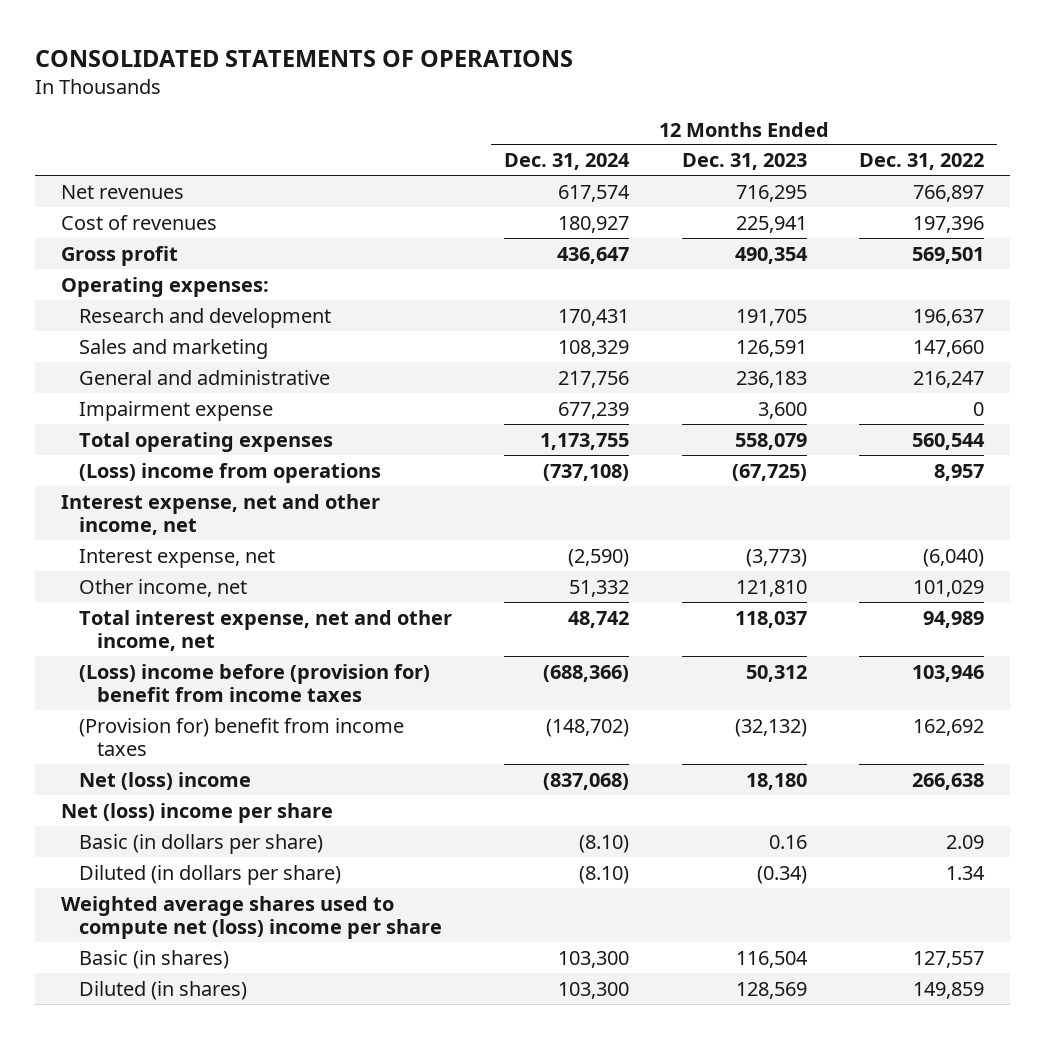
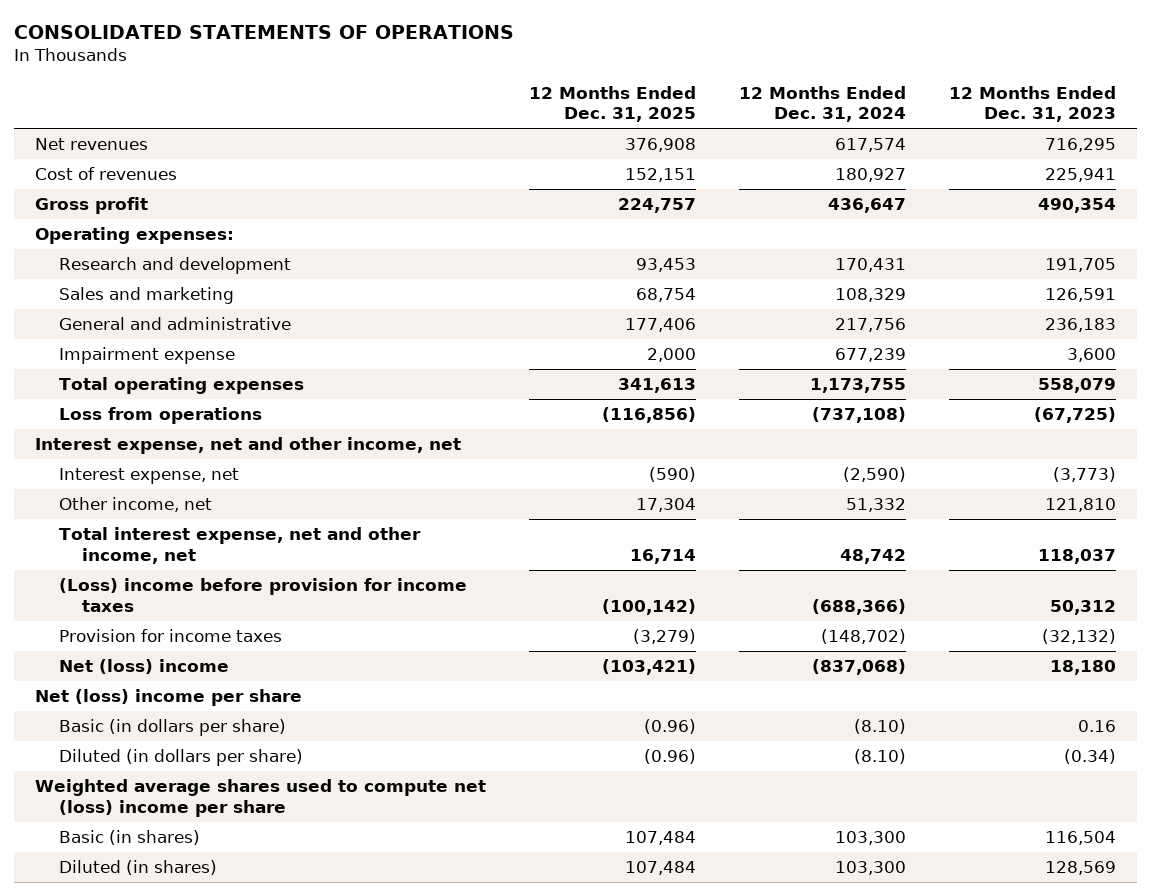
[858,153,984,171] Dec. 31, 2022 -> none
none -> [529,85,697,123] 12 Months Ended Dec. 31, 2025
[79,462,382,483] (Loss) income from operations -> [58,407,262,425] Loss from operations
[79,663,431,703] (Loss) income before (provision for) benefit from income taxes -> [58,578,467,612] (Loss) income before provision for income taxes
[79,717,405,757] (Provision for) benefit from income taxes -> [58,629,282,643] Provision for income taxes

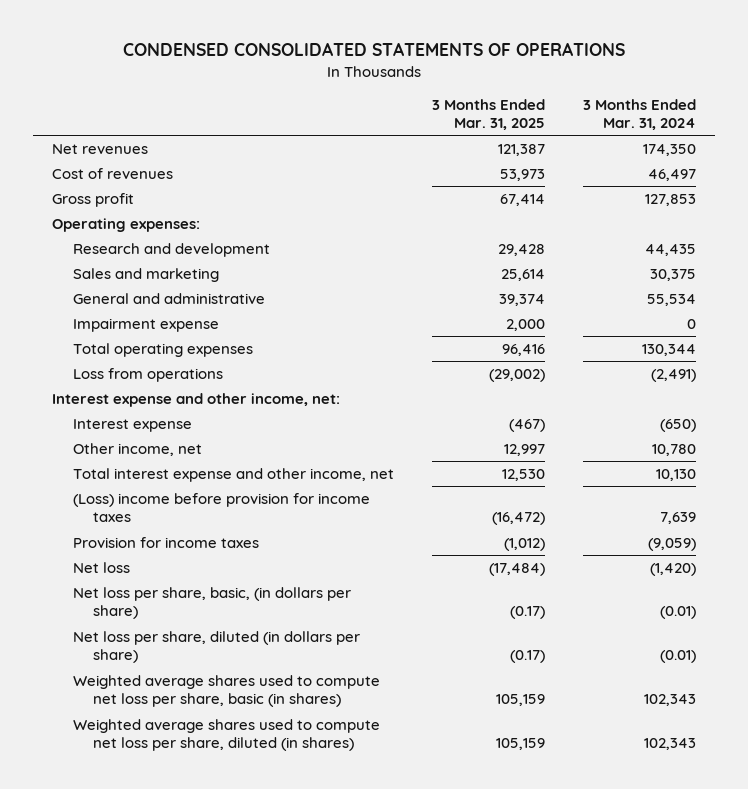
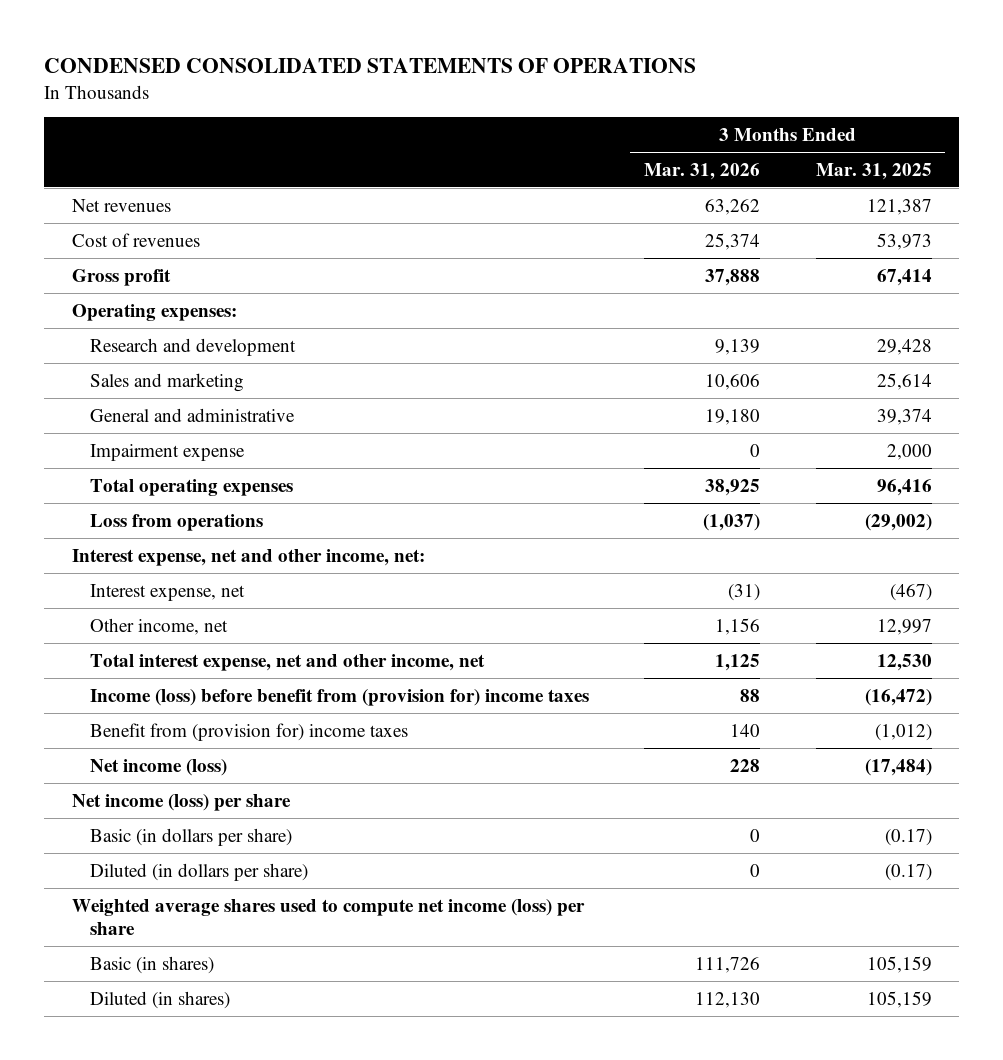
[582,98,696,130] 3 Months Ended Mar. 31, 2024 -> none
none -> [644,162,761,180] Mar. 31, 2026
[51,393,340,408] Interest expense and other income, net: -> [71,548,425,566] Interest expense, net and other income, net:
[72,419,192,433] Interest expense -> [89,583,245,601] Interest expense, net
[72,468,394,483] Total interest expense and other income, net -> [89,653,485,671] Total interest expense, net and other income, net
[72,493,370,523] (Loss) income before provision for income taxes -> [89,688,589,706] Income (loss) before benefit from (provision for) income taxes
[72,537,259,549] Provision for income taxes -> [89,722,408,741] Benefit from (provision for) income taxes
[72,562,130,574] Net loss -> [89,758,227,776] Net income (loss)
none -> [71,793,291,811] Net income (loss) per share
[72,587,351,620] Net loss per share, basic, (in dollars per share) -> [89,827,292,846] Basic (in dollars per share)
[72,631,360,664] Net loss per share, diluted (in dollars per share) -> [89,862,308,881] Diluted (in dollars per share)
none -> [71,898,585,936] Weighted average shares used to compute net income (loss) per share
[72,675,380,708] Weighted average shares used to compute net loss per share, basic (in shares) -> [89,955,214,974] Basic (in shares)
[72,719,380,752] Weighted average shares used to compute net loss per share, diluted (in shares) -> [89,990,230,1009] Diluted (in shares)

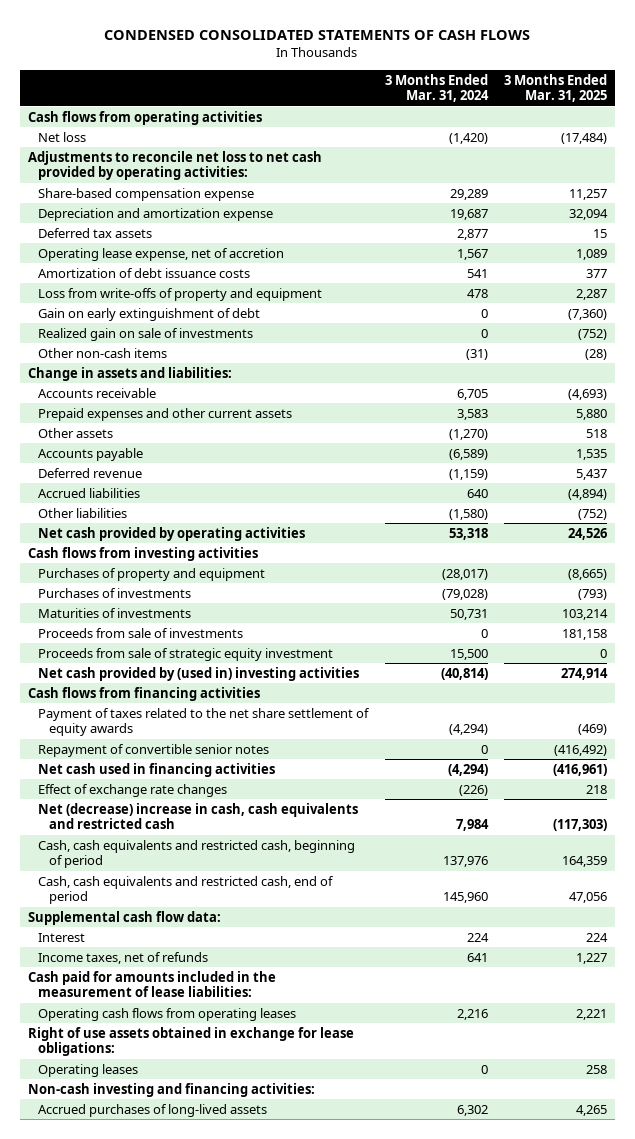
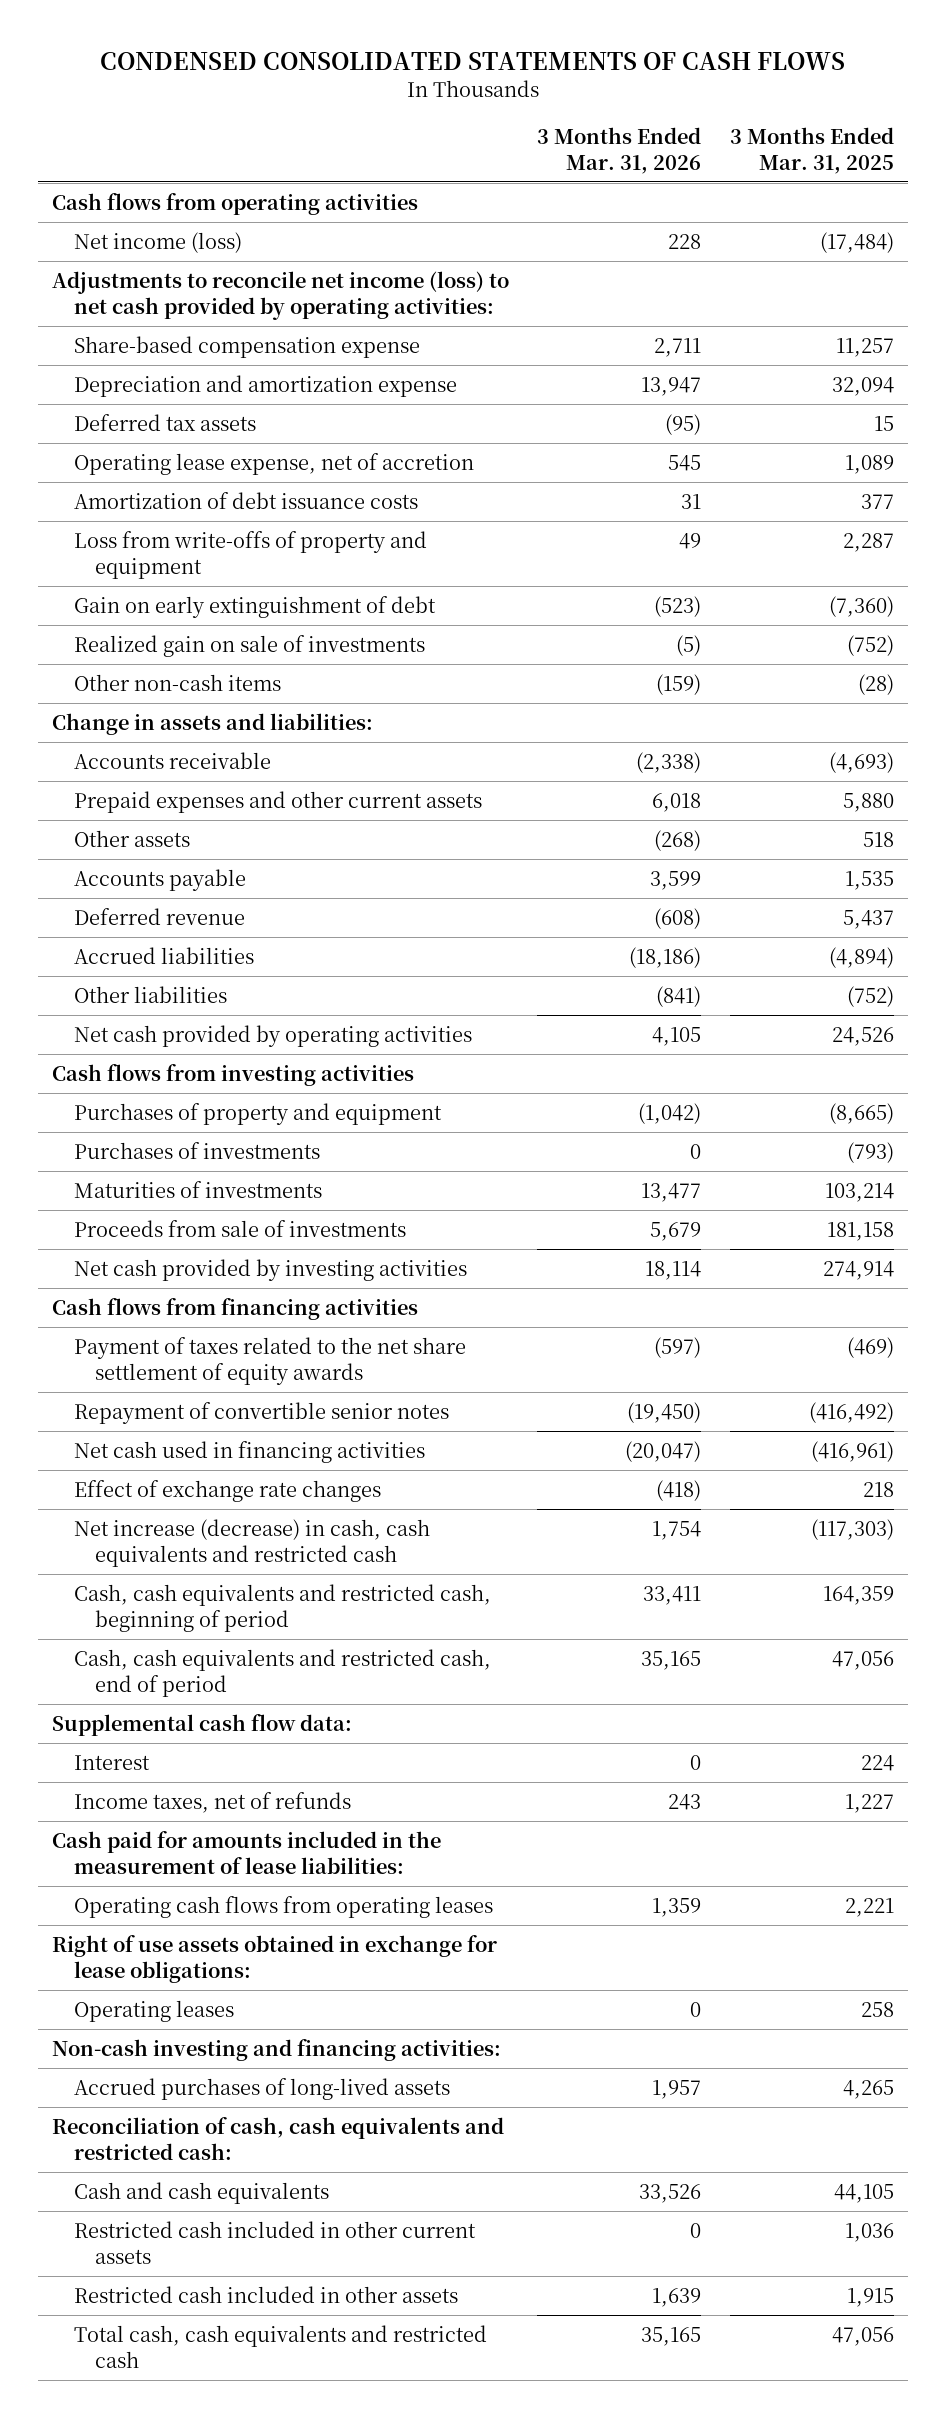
[384,73,489,103] 3 Months Ended Mar. 31, 2024 -> none
none -> [537,126,702,174] 3 Months Ended Mar. 31, 2026
[38,131,87,142] Net loss -> [73,231,242,253] Net income (loss)
[28,150,323,181] Adjustments to reconcile net loss to net cash provided by operating activities: -> [52,270,510,320] Adjustments to reconcile net income (loss) to net cash provided by operating activities:
[38,647,334,661] Proceeds from sale of strategic equity investment -> none
[38,666,360,681] Net cash provided by (used in) investing activities -> [73,1258,467,1281] Net cash provided by investing activities
[38,802,359,830] Net (decrease) increase in cash, cash equivalents and restricted cash -> [73,1518,430,1567] Net increase (decrease) in cash, cash equivalents and restricted cash
none -> [52,2116,505,2160] Reconciliation of cash, cash equivalents and restricted cash:
none -> [73,2181,329,2204] Cash and cash equivalents
none -> [73,2220,476,2264] Restricted cash included in other current assets
none -> [73,2285,458,2303] Restricted cash included in other assets
none -> [73,2324,487,2368] Total cash, cash equivalents and restricted cash

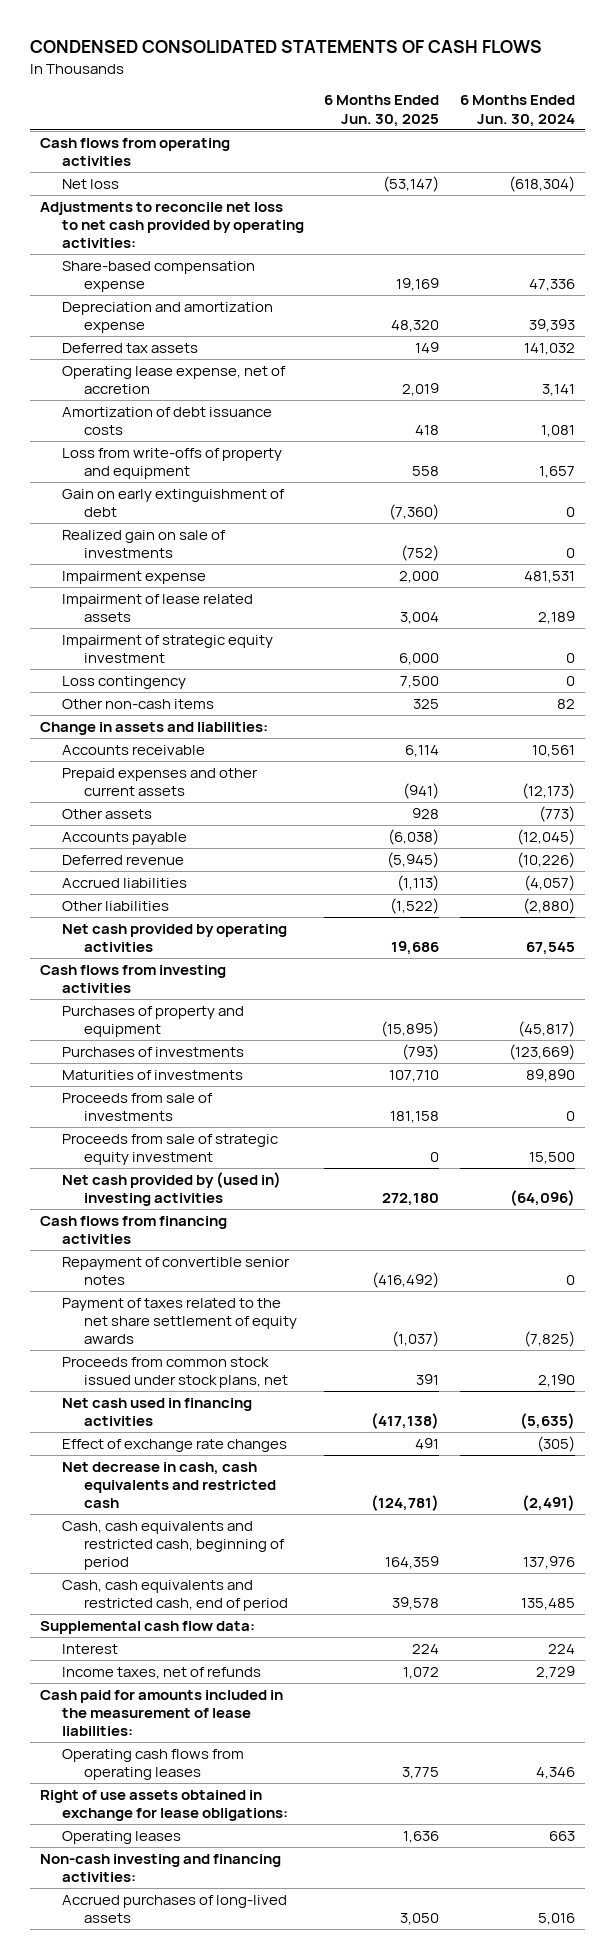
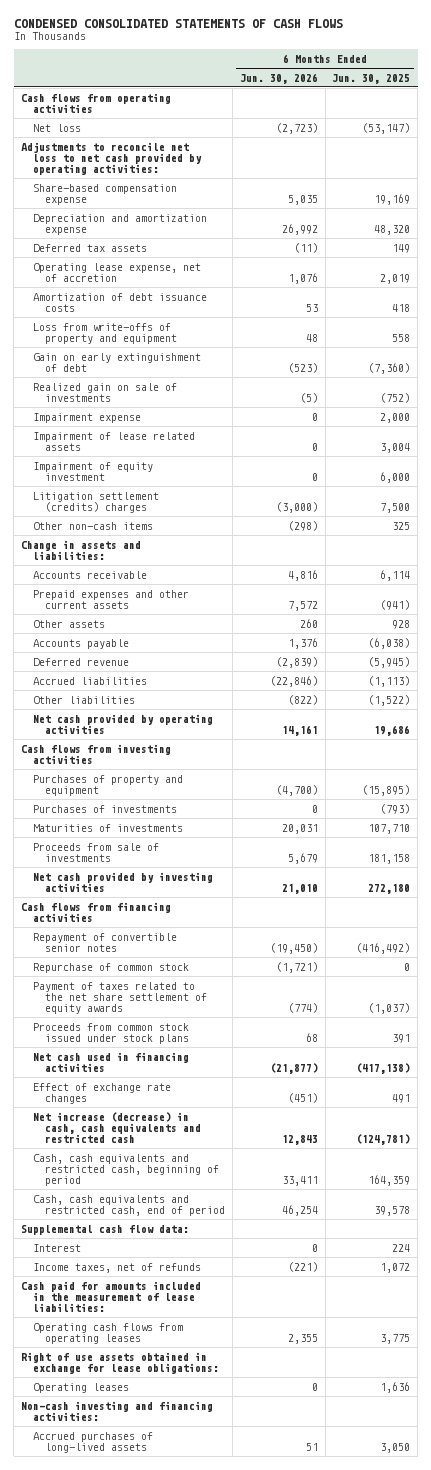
[459,95,575,127] 6 Months Ended Jun. 30, 2024 -> none
none -> [239,72,318,84] Jun. 30, 2026
[62,675,187,689] Loss contingency -> none
[62,634,274,664] Impairment of strategic equity investment -> [33,461,154,481] Impairment of equity investment
none -> [33,491,160,513] Litigation settlement (credits) charges
[62,1133,279,1166] Proceeds from sale of strategic equity investment -> none
[62,1171,282,1207] Net cash provided by (used in) investing activities -> [33,871,214,892] Net cash provided by investing activities
none -> [33,962,190,973] Repurchase of common stock
[62,1356,289,1389] Proceeds from common stock issued under stock plans, net -> [33,1022,190,1044] Proceeds from common stock issued under stock plans
[62,1461,277,1509] Net decrease in cash, cash equivalents and restricted cash -> [33,1111,202,1144] Net increase (decrease) in cash, cash equivalents and restricted cash

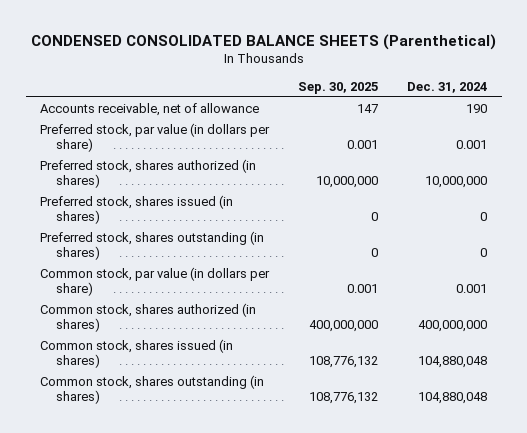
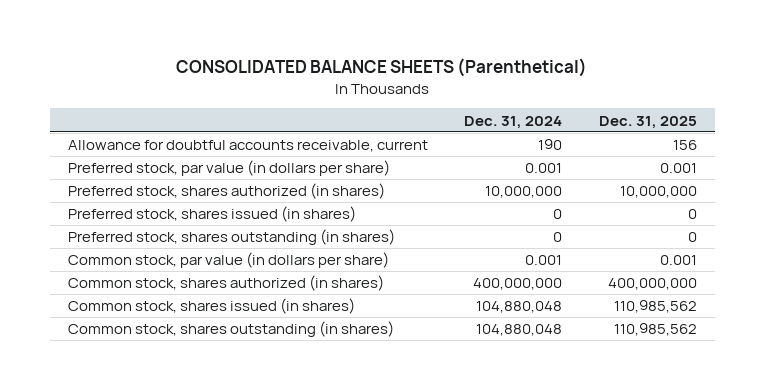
[30,33,496,50] CONDENSED CONSOLIDATED BALANCE SHEETS (Parenthetical) -> [176,58,588,78] CONSOLIDATED BALANCE SHEETS (Parenthetical)
[298,82,379,95] Sep. 30, 2025 -> none
none -> [598,115,697,129] Dec. 31, 2025
[40,102,260,116] Accounts receivable, net of allowance -> [68,140,429,153] Allowance for doubtful accounts receivable, current

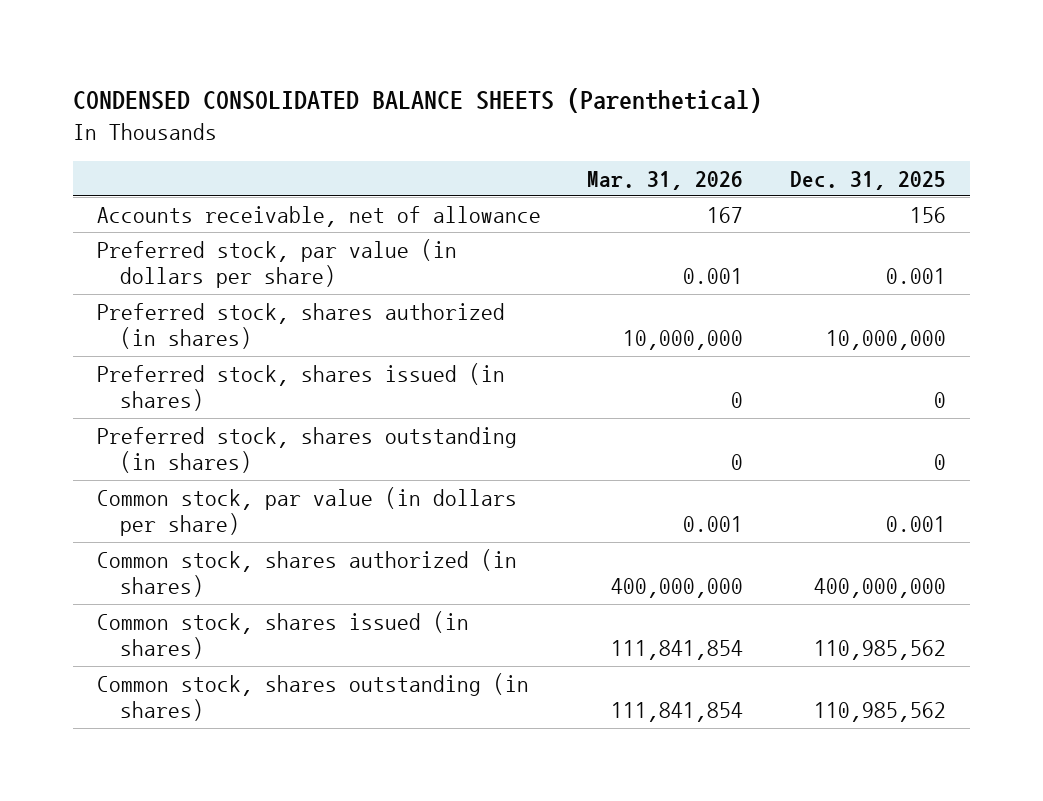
[176,58,588,78] CONSOLIDATED BALANCE SHEETS (Parenthetical) -> [73,88,763,114] CONDENSED CONSOLIDATED BALANCE SHEETS (Parenthetical)
[464,115,563,129] Dec. 31, 2024 -> none
none -> [587,170,744,190] Mar. 31, 2026
[68,140,429,153] Allowance for doubtful accounts receivable, current -> [96,205,541,227] Accounts receivable, net of allowance

